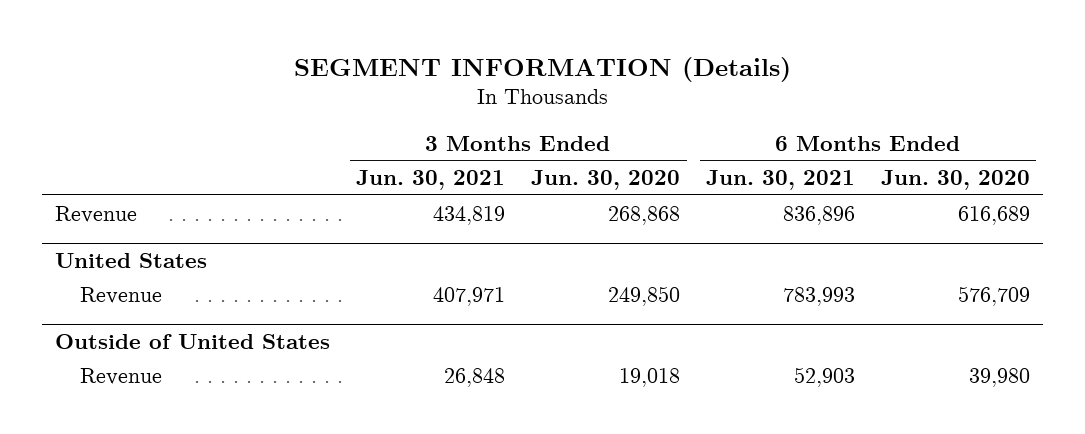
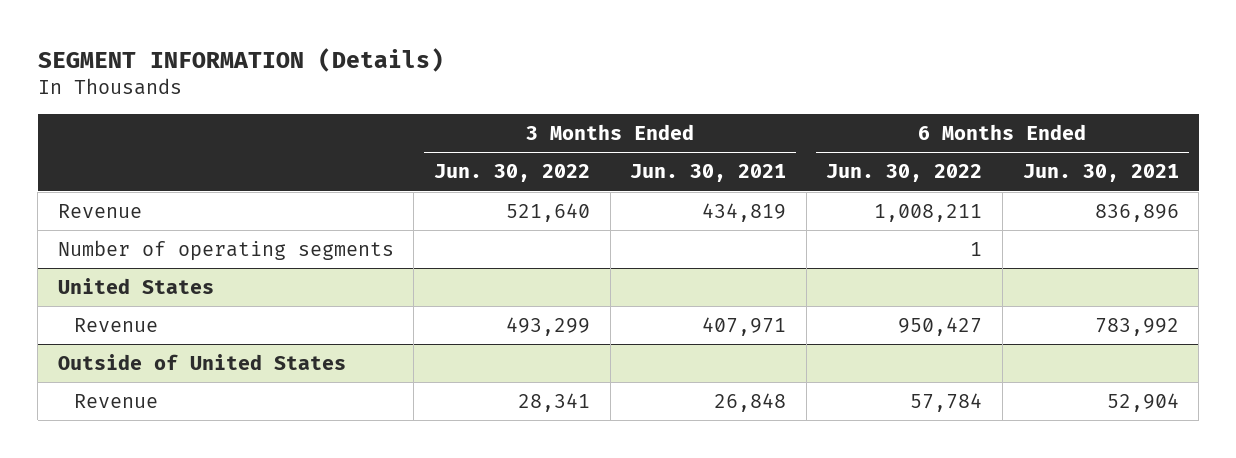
[531,169,681,190] Jun. 30, 2020 -> none
[881,169,1031,190] Jun. 30, 2020 -> none
none -> [433,164,590,183] Jun. 30, 2022
none -> [826,164,983,183] Jun. 30, 2022
none -> [57,240,394,262] Number of operating segments
[783,286,856,306] 783,993 -> [1094,318,1179,337] 783,992
[794,366,856,387] 52,903 -> [1106,393,1179,413] 52,904

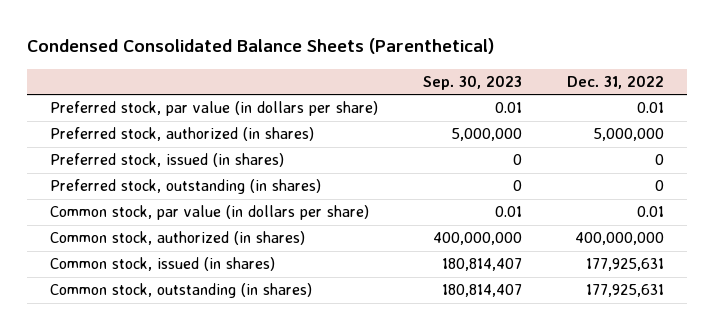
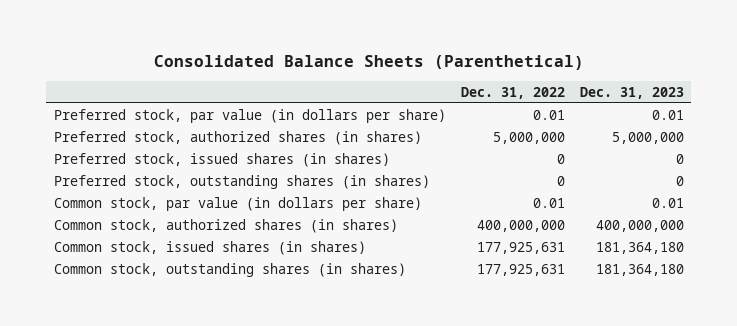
[27,38,495,55] Condensed Consolidated Balance Sheets (Parenthetical) -> [153,55,584,71] Consolidated Balance Sheets (Parenthetical)
[423,74,523,90] Sep. 30, 2023 -> none
none -> [579,86,684,99] Dec. 31, 2023
[49,127,314,142] Preferred stock, authorized (in shares) -> [53,130,422,145] Preferred stock, authorized shares (in shares)
[49,153,284,168] Preferred stock, issued (in shares) -> [53,152,390,167] Preferred stock, issued shares (in shares)
[49,179,321,195] Preferred stock, outstanding (in shares) -> [53,174,430,189] Preferred stock, outstanding shares (in shares)
[49,231,305,246] Common stock, authorized (in shares) -> [53,218,398,233] Common stock, authorized shares (in shares)
[49,257,275,272] Common stock, issued (in shares) -> [53,240,366,255] Common stock, issued shares (in shares)
[49,283,312,299] Common stock, outstanding (in shares) -> [53,262,406,277] Common stock, outstanding shares (in shares)

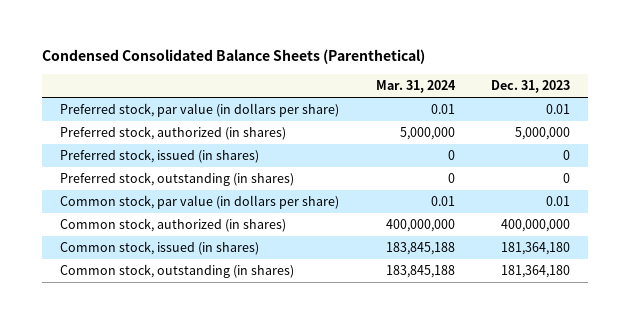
[153,55,584,71] Consolidated Balance Sheets (Parenthetical) -> [42,49,426,65] Condensed Consolidated Balance Sheets (Parenthetical)
[460,86,565,99] Dec. 31, 2022 -> none
none -> [375,79,456,93] Mar. 31, 2024
[53,130,422,145] Preferred stock, authorized shares (in shares) -> [60,126,287,141] Preferred stock, authorized (in shares)
[53,152,390,167] Preferred stock, issued shares (in shares) -> [60,149,260,164] Preferred stock, issued (in shares)
[53,174,430,189] Preferred stock, outstanding shares (in shares) -> [60,172,295,187] Preferred stock, outstanding (in shares)
[53,218,398,233] Common stock, authorized shares (in shares) -> [60,218,287,233] Common stock, authorized (in shares)
[53,240,366,255] Common stock, issued shares (in shares) -> [60,241,260,256] Common stock, issued (in shares)
[53,262,406,277] Common stock, outstanding shares (in shares) -> [60,264,295,279] Common stock, outstanding (in shares)

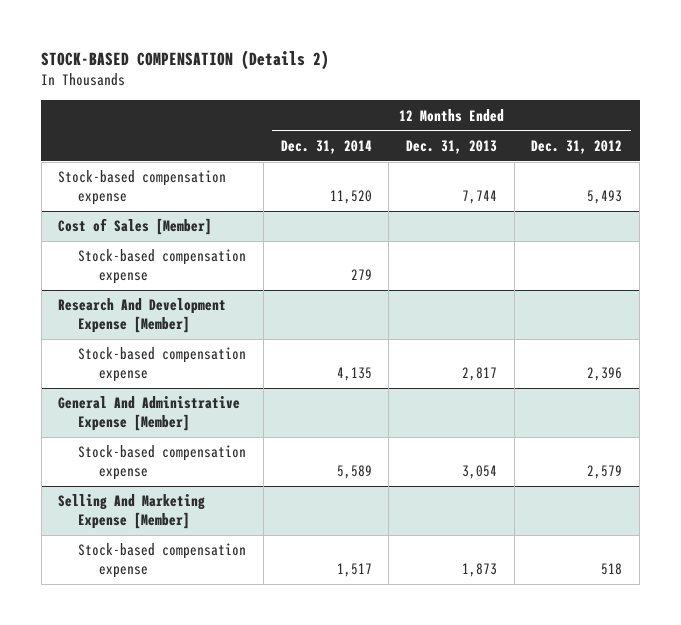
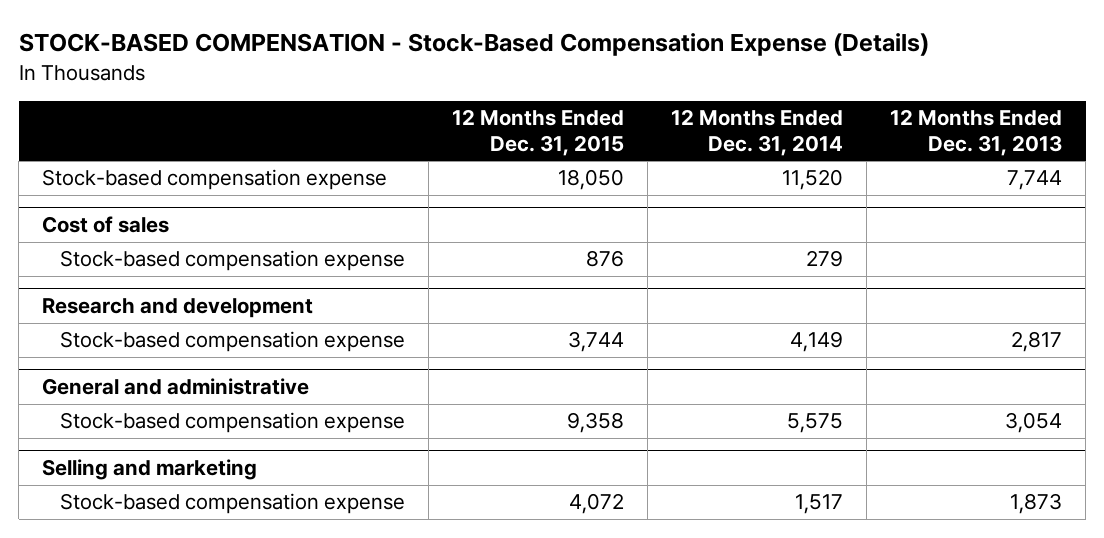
[41,49,330,70] STOCK-BASED COMPENSATION (Details 2) -> [18,33,929,57] STOCK-BASED COMPENSATION - Stock-Based Compensation Expense (Details)
[531,139,623,154] Dec. 31, 2012 -> none
none -> [452,109,625,156] 12 Months Ended Dec. 31, 2015
[58,218,213,236] Cost of Sales [Member] -> [42,216,170,234] Cost of sales
[58,298,227,334] Research And Development Expense [Member] -> [42,298,314,319] Research and development
[336,367,372,382] 4,135 -> [790,331,844,353] 4,149
[58,396,241,432] General And Administrative Expense [Member] -> [42,378,310,396] General and administrative
[336,465,372,480] 5,589 -> [787,413,844,434] 5,575
[58,494,206,530] Selling And Marketing Expense [Member] -> [42,459,258,481] Selling and marketing

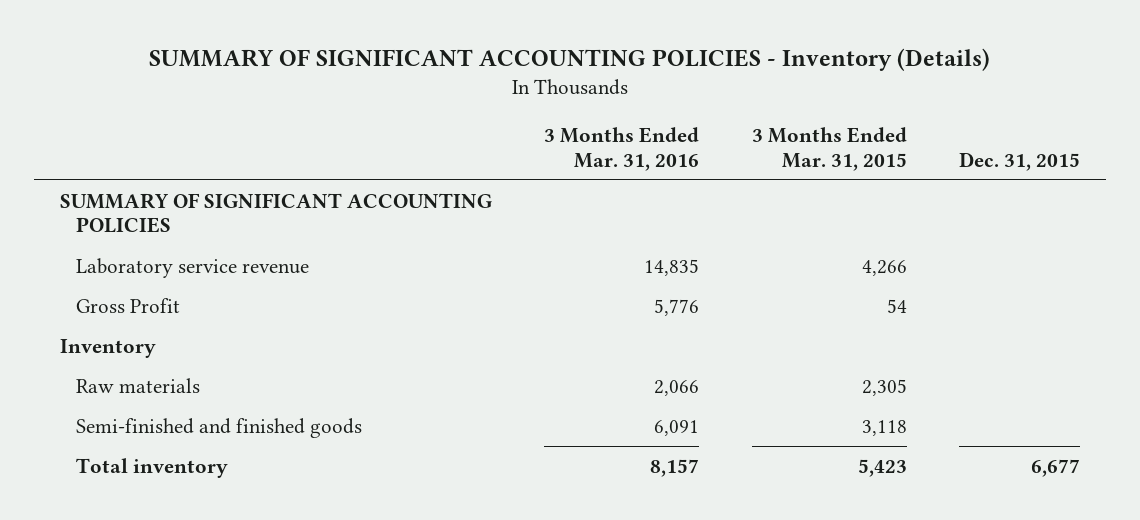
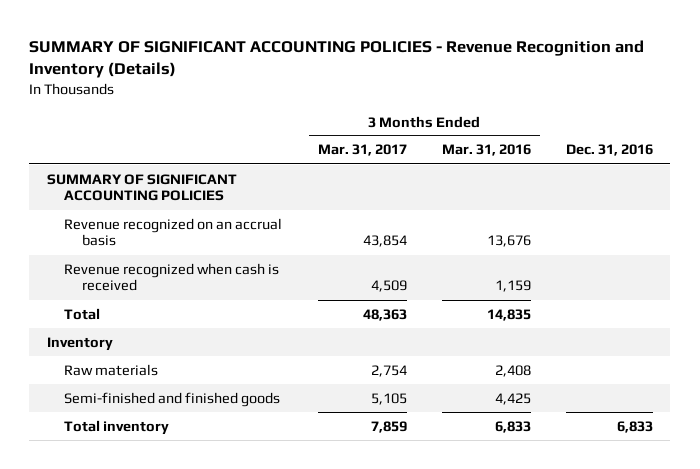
[148,47,990,71] SUMMARY OF SIGNIFICANT ACCOUNTING POLICIES - Inventory (Details) -> [29,39,645,79] SUMMARY OF SIGNIFICANT ACCOUNTING POLICIES - Revenue Recognition and Inventory (Details)
[751,126,907,171] 3 Months Ended Mar. 31, 2015 -> none
[959,151,1081,171] Dec. 31, 2015 -> none
none -> [317,144,407,157] Mar. 31, 2017
none -> [565,144,653,157] Dec. 31, 2016
[76,297,181,313] Gross Profit -> none
none -> [64,217,283,247] Revenue recognized on an accrual basis
none -> [64,262,280,292] Revenue recognized when cash is received
[76,257,310,278] Laboratory service revenue -> [64,307,101,320] Total
[654,379,700,396] 2,066 -> [494,364,531,377] 2,408
[654,419,700,436] 6,091 -> [494,392,531,405] 4,425
[650,458,700,477] 8,157 -> [494,420,531,433] 6,833

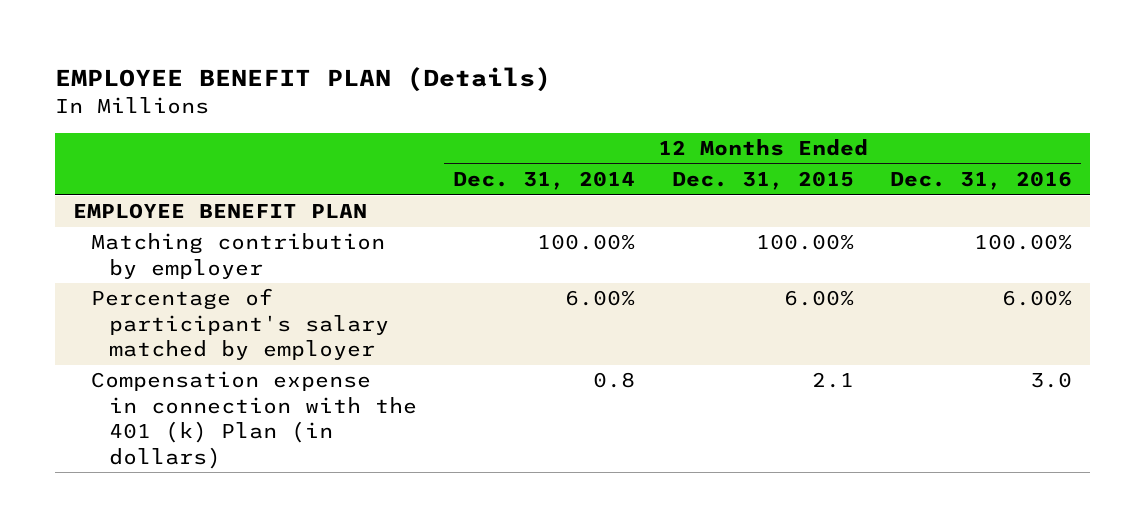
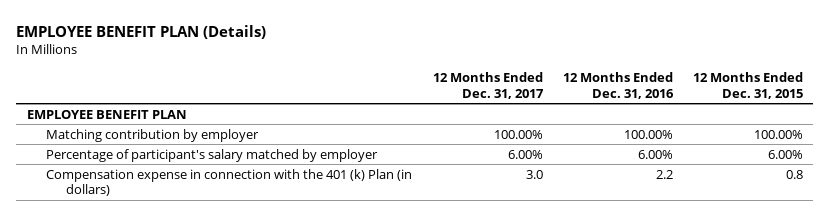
[453,171,636,191] Dec. 31, 2014 -> none
none -> [432,72,544,99] 12 Months Ended Dec. 31, 2017
[811,372,854,389] 2.1 -> [786,169,804,179] 0.8
[1029,372,1072,389] 3.0 -> [655,169,673,179] 2.2

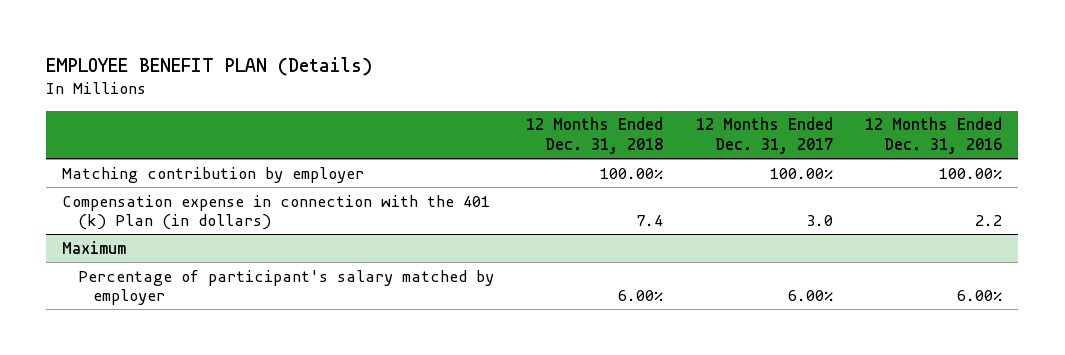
[693,72,804,99] 12 Months Ended Dec. 31, 2015 -> none
none -> [526,117,664,154] 12 Months Ended Dec. 31, 2018
[26,109,187,119] EMPLOYEE BENEFIT PLAN -> none
[46,148,379,162] Percentage of participant's salary matched by employer -> none
none -> [62,240,127,254] Maximum
none -> [77,269,494,306] Percentage of participant's salary matched by employer

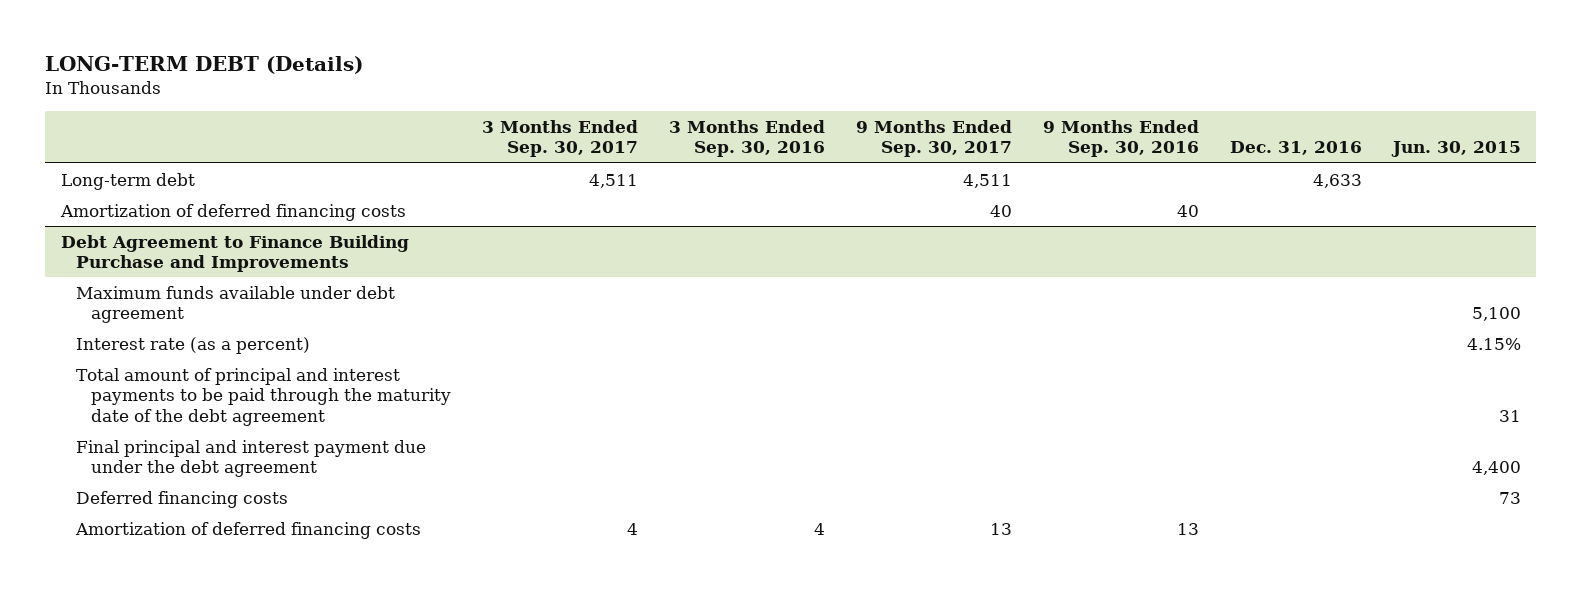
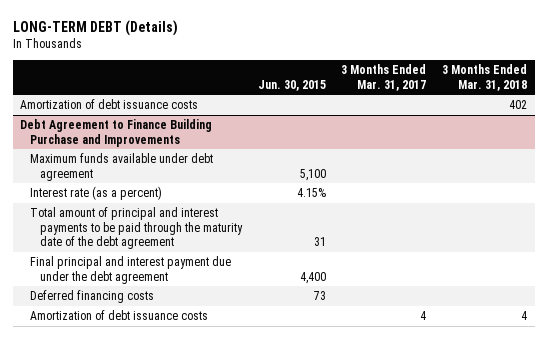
[482,119,639,158] 3 Months Ended Sep. 30, 2017 -> none
[669,119,826,158] 3 Months Ended Sep. 30, 2016 -> none
[855,119,1012,158] 9 Months Ended Sep. 30, 2017 -> none
[1042,119,1199,158] 9 Months Ended Sep. 30, 2016 -> none
[1229,141,1362,156] Dec. 31, 2016 -> none
none -> [341,64,427,91] 3 Months Ended Mar. 31, 2017
none -> [442,64,528,91] 3 Months Ended Mar. 31, 2018
[60,172,195,190] Long-term debt -> none
[59,203,406,221] Amortization of deferred financing costs -> [20,99,199,110] Amortization of debt issuance costs
[75,521,422,539] Amortization of deferred financing costs -> [30,310,209,321] Amortization of debt issuance costs

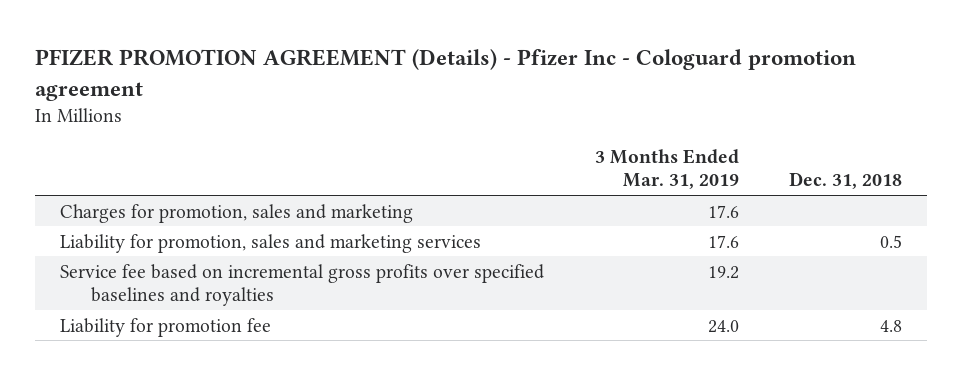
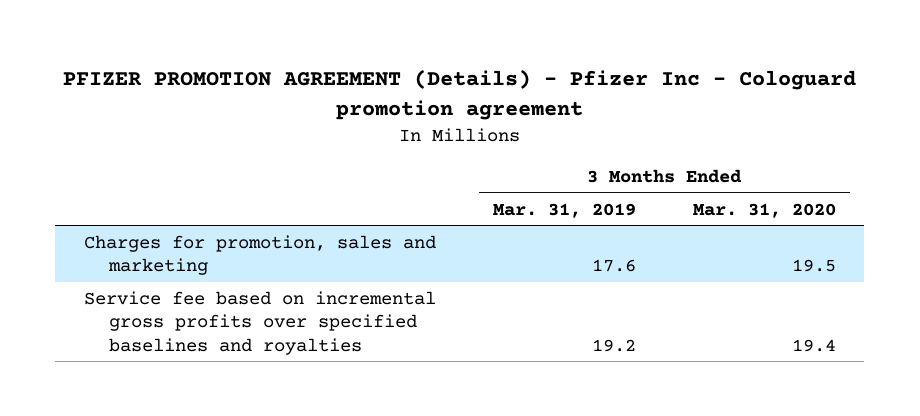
[789,172,903,190] Dec. 31, 2018 -> none
none -> [692,202,836,218] Mar. 31, 2020
[60,233,482,253] Liability for promotion, sales and marketing services -> none
[60,317,272,337] Liability for promotion fee -> none

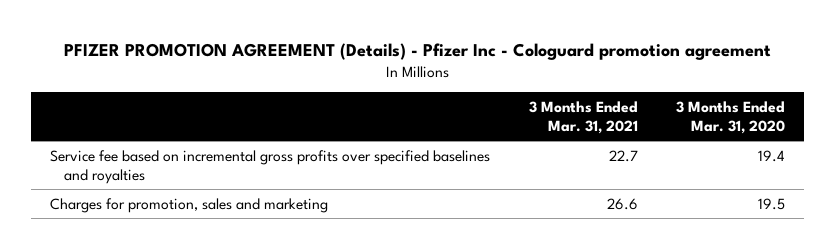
[492,202,636,218] Mar. 31, 2019 -> none
none -> [528,100,638,135] 3 Months Ended Mar. 31, 2021
[83,234,436,276] Charges for promotion, sales and marketing -> [50,197,329,213] Charges for promotion, sales and marketing

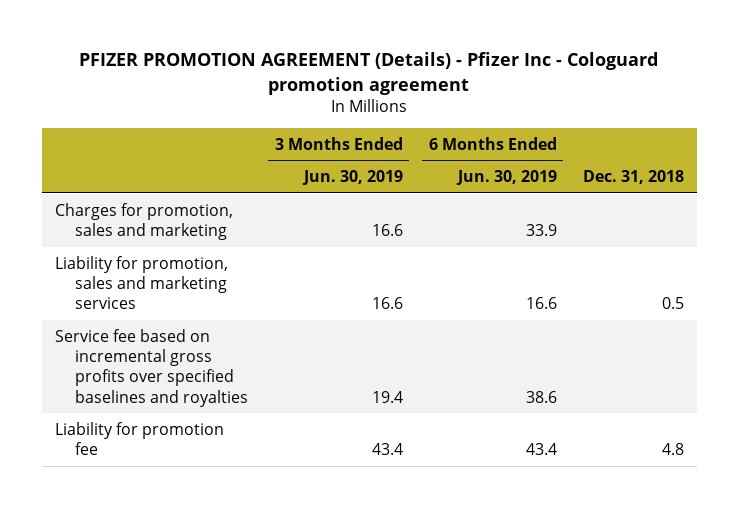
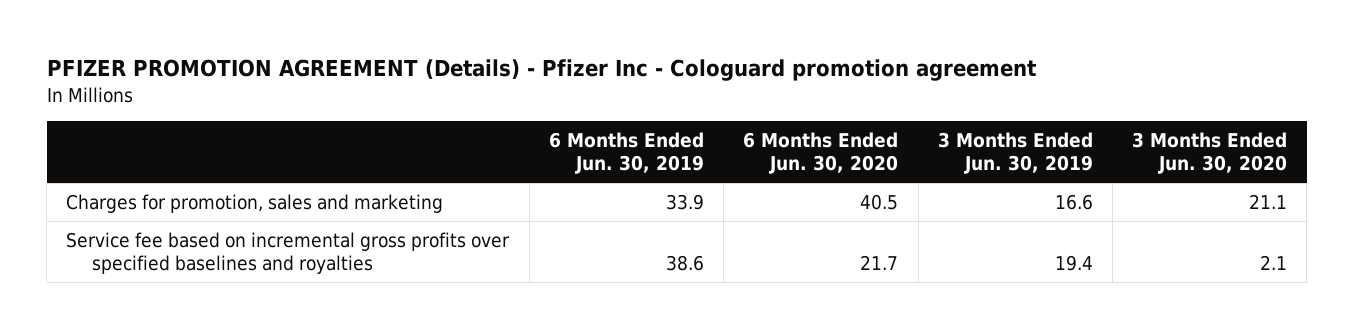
[582,170,684,185] Dec. 31, 2018 -> none
none -> [743,131,899,175] 6 Months Ended Jun. 30, 2020
none -> [1132,131,1288,175] 3 Months Ended Jun. 30, 2020
[54,255,228,310] Liability for promotion, sales and marketing services -> none
[54,421,224,456] Liability for promotion fee -> none

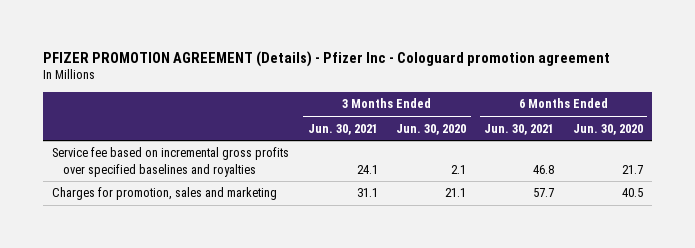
[548,131,704,175] 6 Months Ended Jun. 30, 2019 -> none
[937,131,1093,175] 3 Months Ended Jun. 30, 2019 -> none
none -> [307,123,378,135] Jun. 30, 2021
none -> [484,123,555,135] Jun. 30, 2021
[66,193,444,213] Charges for promotion, sales and marketing -> [52,187,278,201] Charges for promotion, sales and marketing

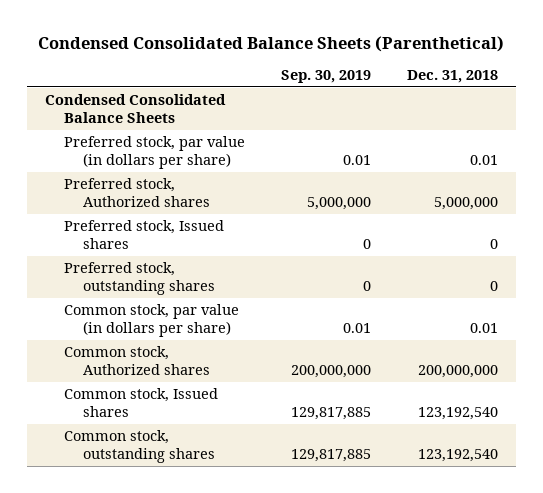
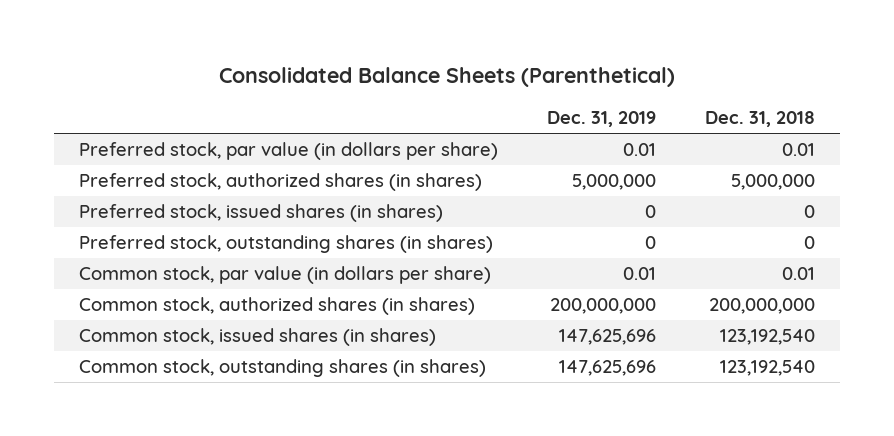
[38,36,505,53] Condensed Consolidated Balance Sheets (Parenthetical) -> [219,67,676,88] Consolidated Balance Sheets (Parenthetical)
[280,70,371,84] Sep. 30, 2019 -> none
none -> [547,111,657,128] Dec. 31, 2019
[44,93,226,124] Condensed Consolidated Balance Sheets -> none
[63,177,210,208] Preferred stock, Authorized shares -> [78,173,482,192] Preferred stock, authorized shares (in shares)
[63,219,224,250] Preferred stock, Issued shares -> [78,204,443,223] Preferred stock, issued shares (in shares)
[63,261,215,296] Preferred stock, outstanding shares -> [78,235,493,254] Preferred stock, outstanding shares (in shares)
[63,345,210,376] Common stock, Authorized shares -> [78,297,475,316] Common stock, authorized shares (in shares)
[63,387,218,418] Common stock, Issued shares -> [78,328,436,347] Common stock, issued shares (in shares)
[63,429,215,464] Common stock, outstanding shares -> [78,359,486,378] Common stock, outstanding shares (in shares)

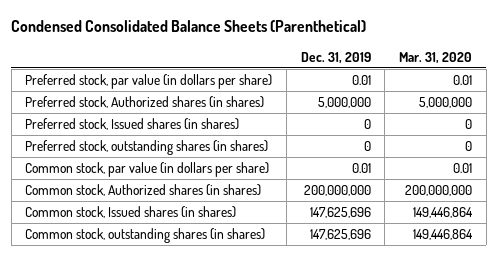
[219,67,676,88] Consolidated Balance Sheets (Parenthetical) -> [11,20,367,33] Condensed Consolidated Balance Sheets (Parenthetical)
[705,111,816,128] Dec. 31, 2018 -> none
none -> [399,51,473,64] Mar. 31, 2020
[78,173,482,192] Preferred stock, authorized shares (in shares) -> [25,95,265,108] Preferred stock, Authorized shares (in shares)
[78,204,443,223] Preferred stock, issued shares (in shares) -> [25,117,240,130] Preferred stock, Issued shares (in shares)
[78,297,475,316] Common stock, authorized shares (in shares) -> [25,183,262,196] Common stock, Authorized shares (in shares)
[78,328,436,347] Common stock, issued shares (in shares) -> [25,205,237,218] Common stock, Issued shares (in shares)

